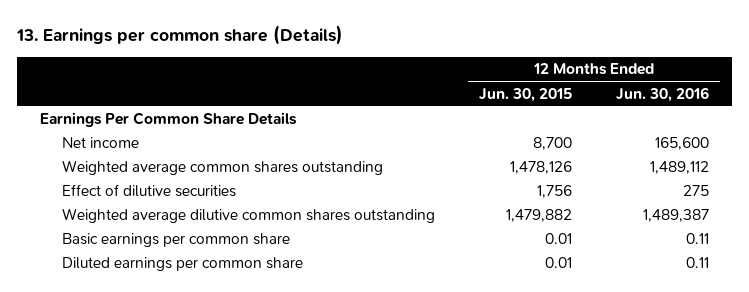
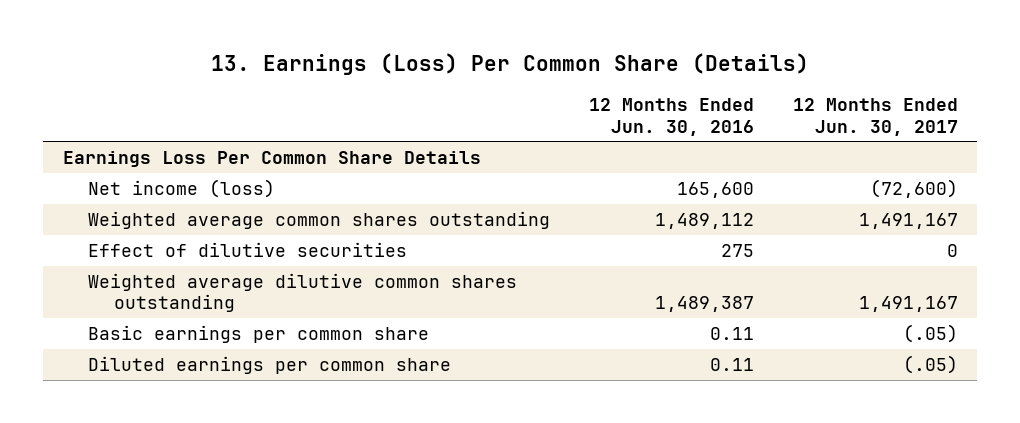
[16,25,344,46] 13. Earnings per common share (Details) -> [211,53,810,76] 13. Earnings (Loss) Per Common Share (Details)
[478,87,572,102] Jun. 30, 2015 -> none
none -> [792,98,958,136] 12 Months Ended Jun. 30, 2017
[39,112,297,128] Earnings Per Common Share Details -> [62,150,481,167] Earnings Loss Per Common Share Details
[61,137,139,149] Net income -> [88,178,276,198] Net income (loss)

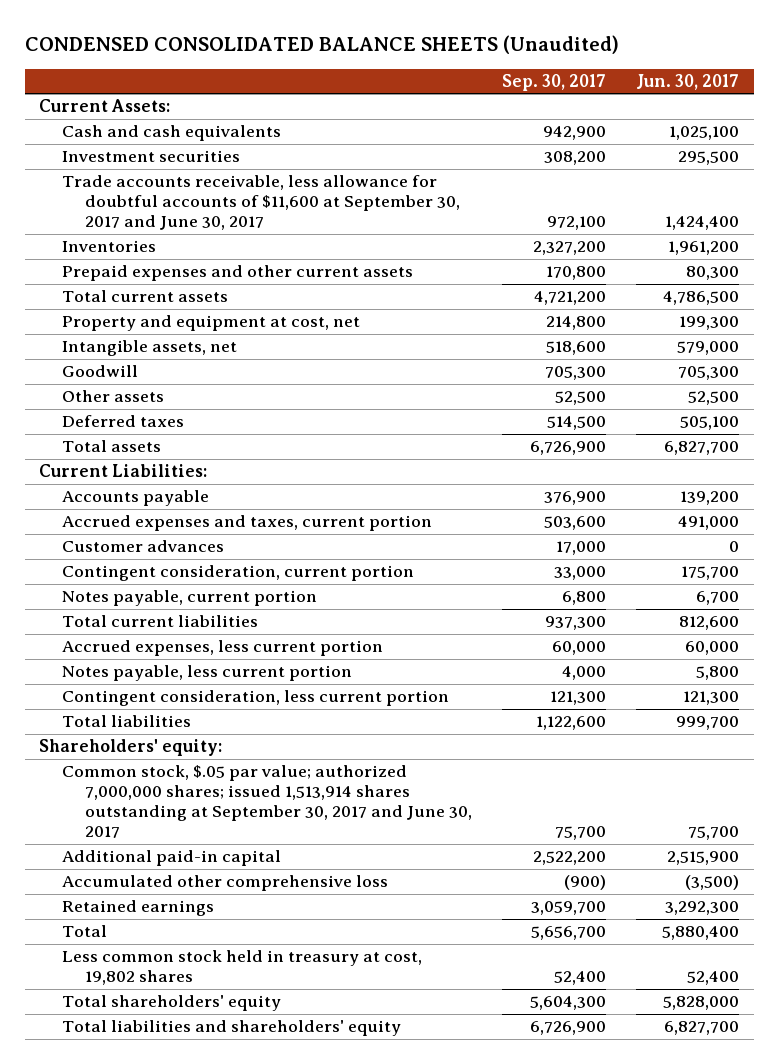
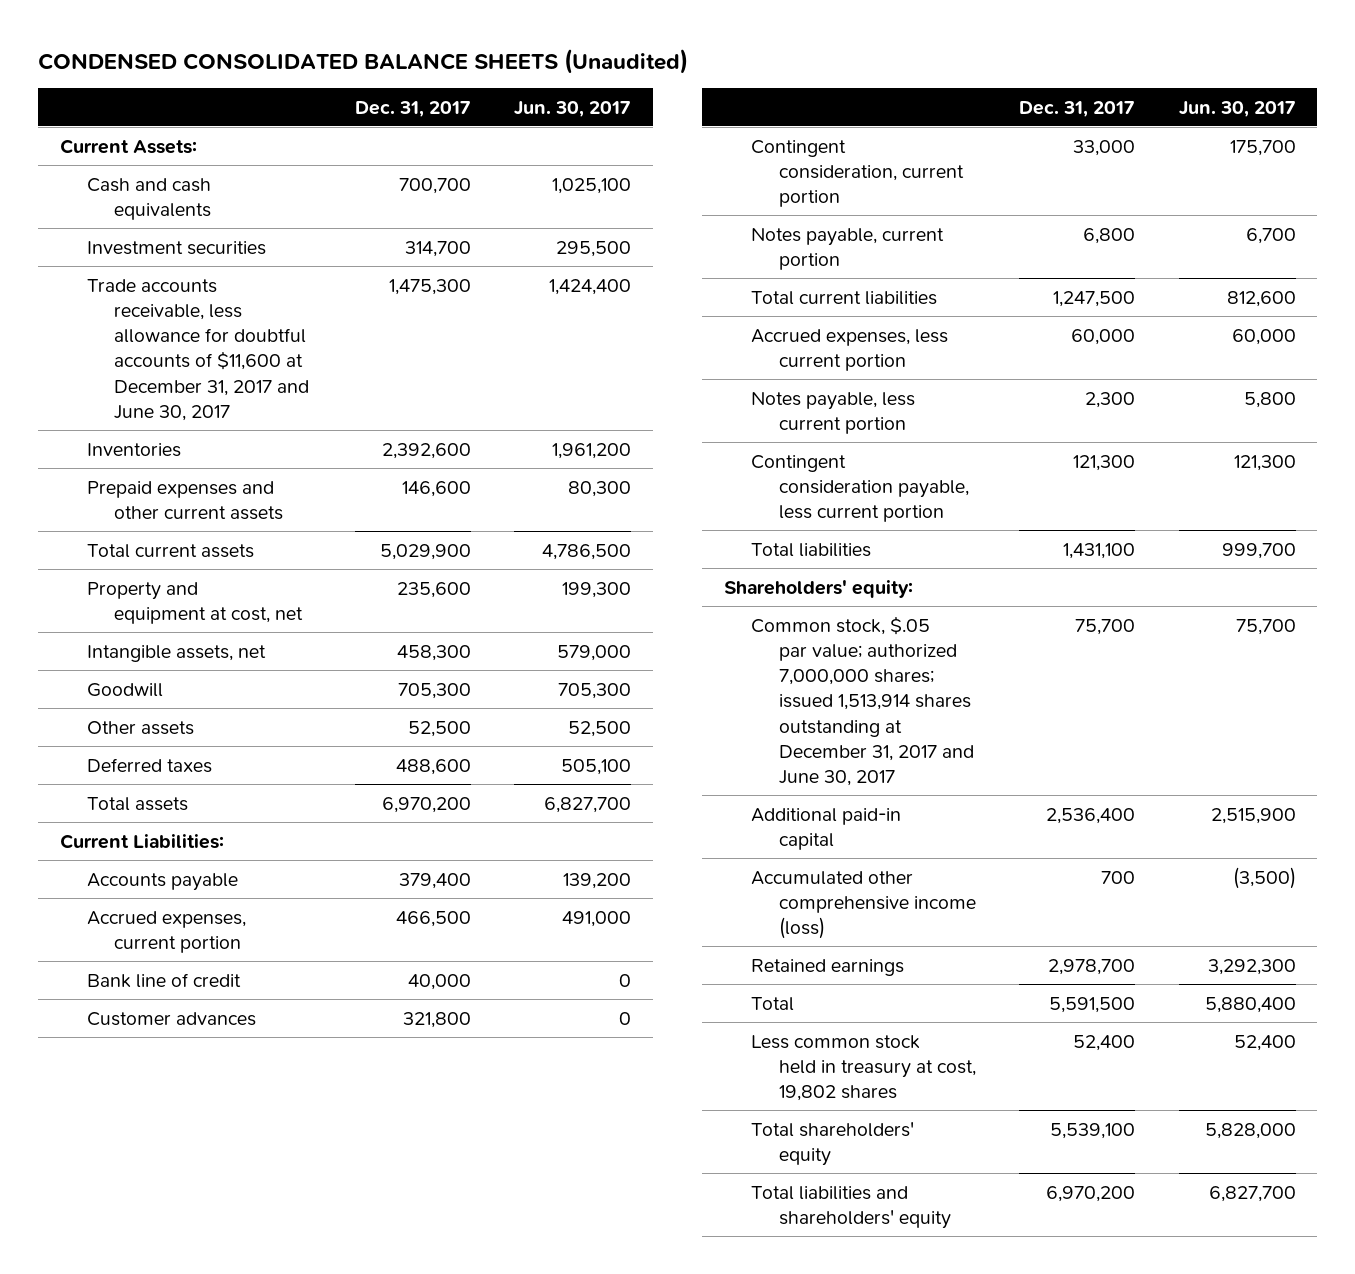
[502,74,607,92] Sep. 30, 2017 -> none
none -> [354,100,471,117] Dec. 31, 2017
[62,175,461,231] Trade accounts receivable, less allowance for doubtful accounts of $11,600 at September 30, 2017 and June 30, 2017 -> [87,278,310,421] Trade accounts receivable, less allowance for doubtful accounts of $11,600 at December 31, 2017 and June 30, 2017
[62,515,433,532] Accrued expenses and taxes, current portion -> [87,910,247,953] Accrued expenses, current portion
none -> [87,972,242,988] Bank line of credit
[62,690,450,707] Contingent consideration, less current portion -> [751,454,969,523] Contingent consideration payable, less current portion
[62,765,473,839] Common stock, $.05 par value; authorized 7,000,000 shares; issued 1,513,914 shares outstanding at September 30, 2017 and June 30, 2017 -> [751,615,974,787] Common stock, $.05 par value; authorized 7,000,000 shares; issued 1,513,914 shares outstanding at December 31, 2017 and June 30, 2017
[62,875,389,892] Accumulated other comprehensive loss -> [751,870,976,940] Accumulated other comprehensive income (loss)

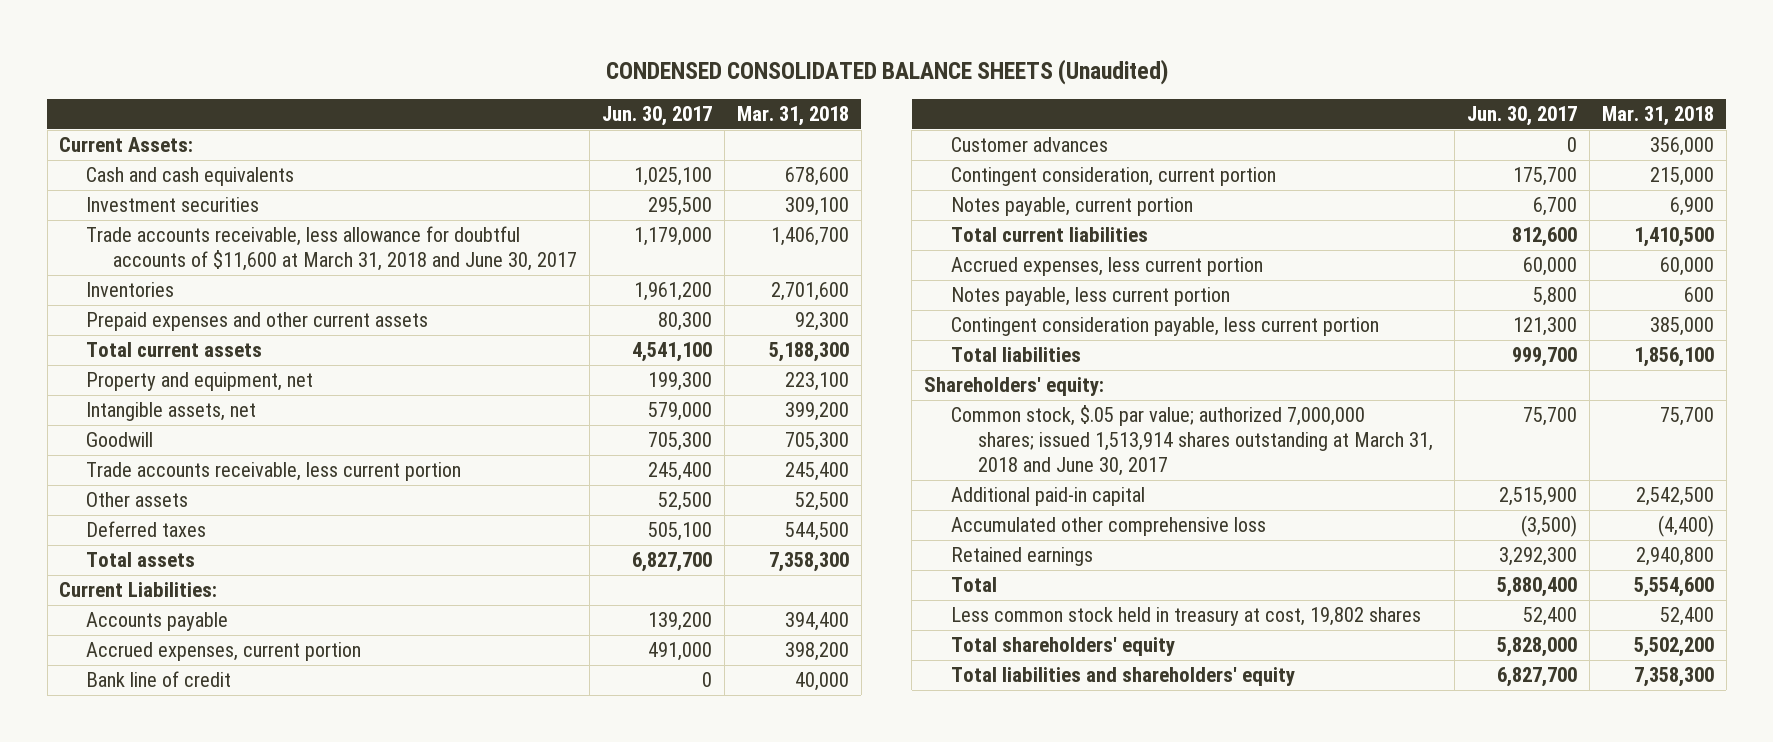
[354,100,471,117] Dec. 31, 2017 -> none
none -> [736,105,849,126] Mar. 31, 2018
[87,278,310,421] Trade accounts receivable, less allowance for doubtful accounts of $11,600 at December 31, 2017 and June 30, 2017 -> [86,226,578,271] Trade accounts receivable, less allowance for doubtful accounts of $11,600 at March 31, 2018 and June 30, 2017
[549,278,632,295] 1,424,400 -> [634,227,713,247] 1,179,000
[542,543,632,560] 4,786,500 -> [632,342,713,363] 4,541,100
[87,581,304,624] Property and equipment at cost, net -> [86,372,314,392] Property and equipment, net
none -> [86,462,462,482] Trade accounts receivable, less current portion
[751,615,974,787] Common stock, $.05 par value; authorized 7,000,000 shares; issued 1,513,914 shares outstanding at December 31, 2017 and June 30, 2017 -> [951,405,1434,476] Common stock, $.05 par value; authorized 7,000,000 shares; issued 1,513,914 shares outstanding at March 31, 2018 and June 30, 2017
[751,870,976,940] Accumulated other comprehensive income (loss) -> [951,517,1267,537] Accumulated other comprehensive loss

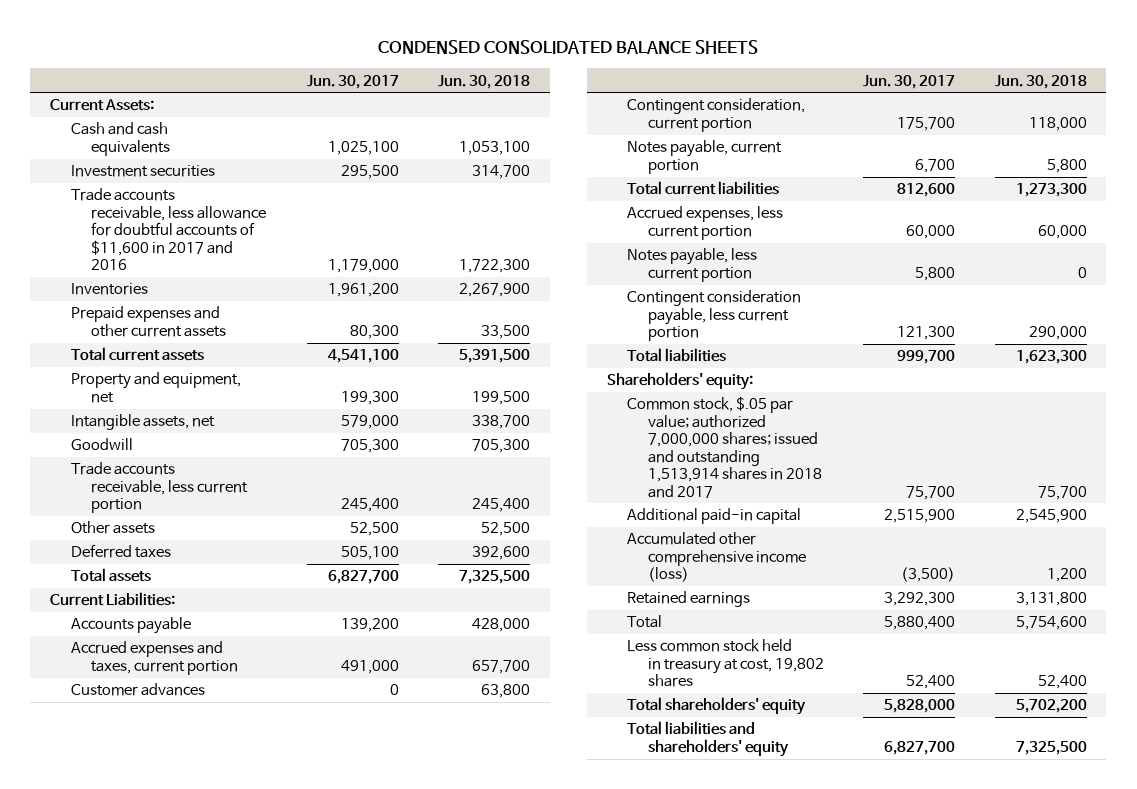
[605,58,1168,85] CONDENSED CONSOLIDATED BALANCE SHEETS (Unaudited) -> [378,40,759,55] CONDENSED CONSOLIDATED BALANCE SHEETS
[736,105,849,126] Mar. 31, 2018 -> none
none -> [438,74,531,89] Jun. 30, 2018
[86,226,578,271] Trade accounts receivable, less allowance for doubtful accounts of $11,600 at March 31, 2018 and June 30, 2017 -> [70,188,267,271] Trade accounts receivable, less allowance for doubtful accounts of $11,600 in 2017 and 2016
[86,671,232,688] Bank line of credit -> none
[86,642,362,662] Accrued expenses, current portion -> [70,641,239,675] Accrued expenses and taxes, current portion
[951,405,1434,476] Common stock, $.05 par value; authorized 7,000,000 shares; issued 1,513,914 shares outstanding at March 31, 2018 and June 30, 2017 -> [627,396,822,498] Common stock, $.05 par value; authorized 7,000,000 shares; issued and outstanding 1,513,914 shares in 2018 and 2017
[951,517,1267,537] Accumulated other comprehensive loss -> [627,532,806,583] Accumulated other comprehensive income (loss)

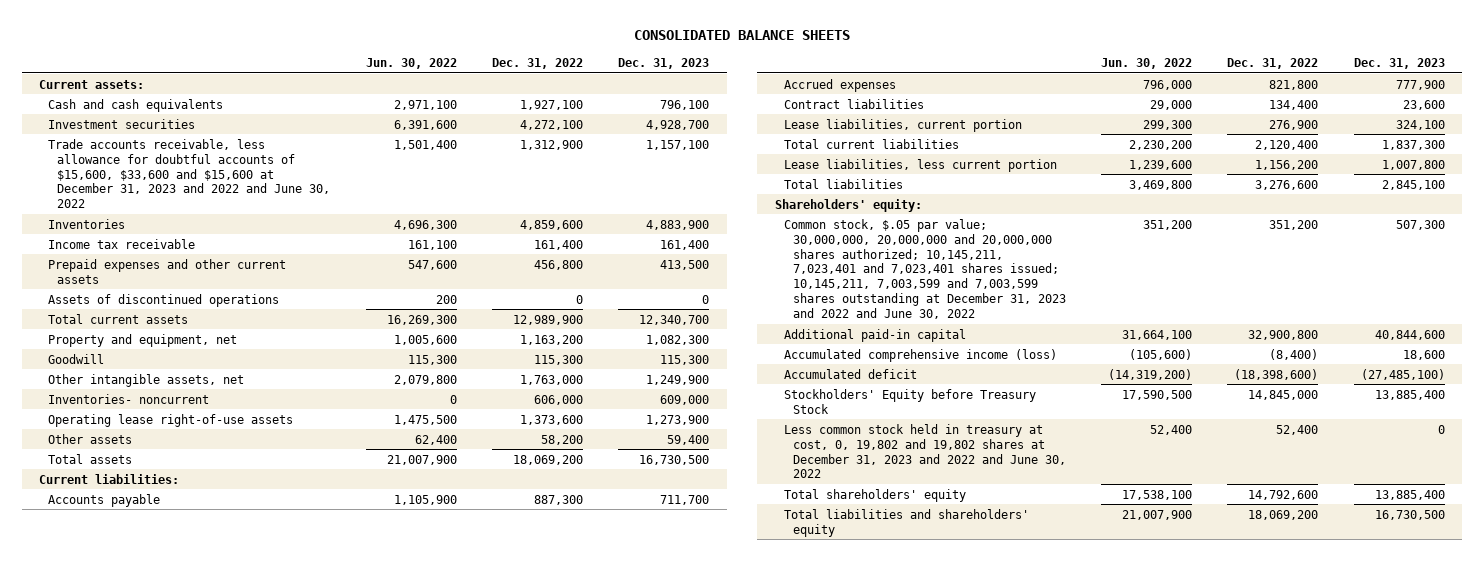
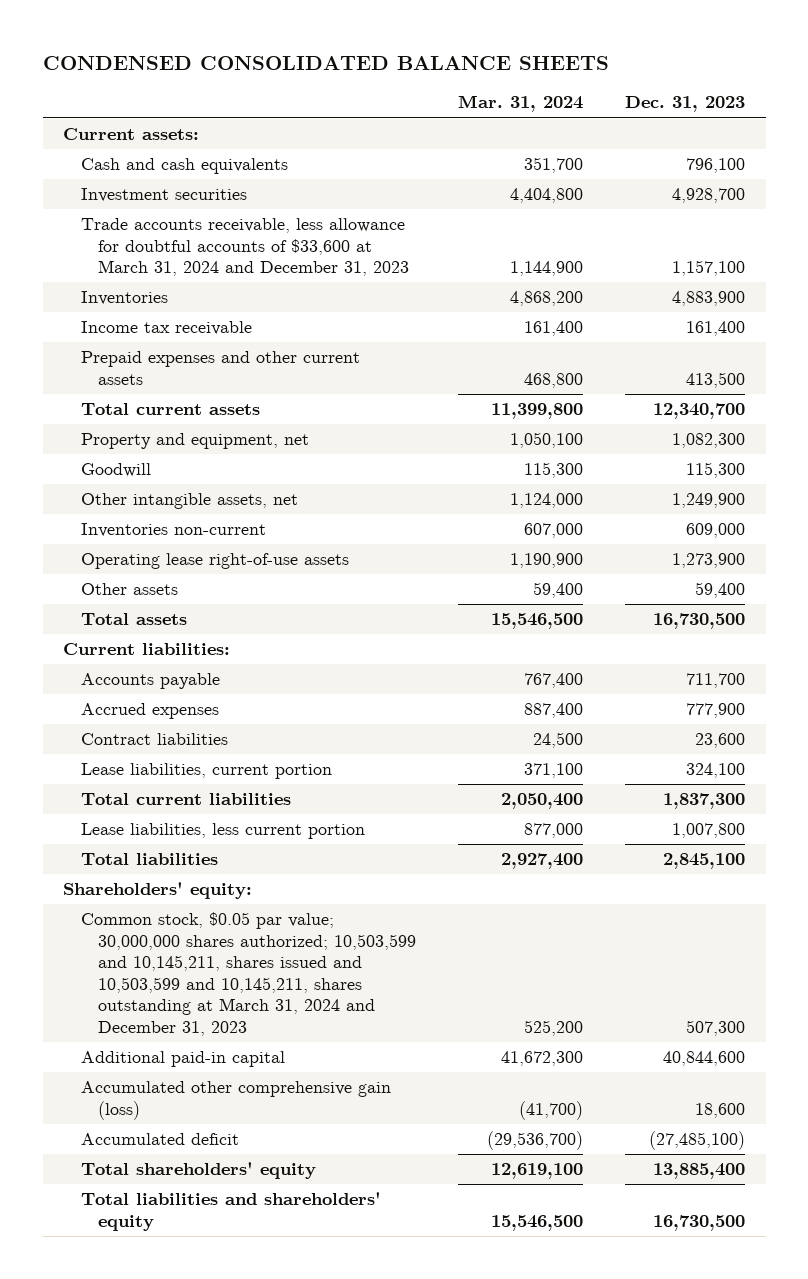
[633,30,850,41] CONSOLIDATED BALANCE SHEETS -> [42,55,609,70] CONDENSED CONSOLIDATED BALANCE SHEETS
[365,58,457,70] Jun. 30, 2022 -> none
[491,58,583,70] Dec. 31, 2022 -> none
none -> [458,95,584,113] Mar. 31, 2024
[48,138,331,209] Trade accounts receivable, less allowance for doubtful accounts of $15,600, $33,600 and $15,600 at December 31, 2023 and 2022 and June 30, 2022 -> [80,218,410,277] Trade accounts receivable, less allowance for doubtful accounts of $33,600 at March 31, 2024 and December 31, 2023
[48,293,280,307] Assets of discontinued operations -> none
[48,393,210,404] Inventories- noncurrent -> [80,523,266,538] Inventories non-current
[783,218,1066,320] Common stock, $.05 par value; 30,000,000, 20,000,000 and 20,000,000 shares authorized; 10,145,211, 7,023,401 and 7,023,401 shares issued; 10,145,211, 7,003,599 and 7,003,599 shares outstanding at December 31, 2023 and 2022 and June 30, 2022 -> [80,912,417,1036] Common stock, $0.05 par value; 30,000,000 shares authorized; 10,503,599 and 10,145,211, shares issued and 10,503,599 and 10,145,211, shares outstanding at March 31, 2024 and December 31, 2023
[783,348,1057,362] Accumulated comprehensive income (loss) -> [80,1081,391,1120] Accumulated other comprehensive gain (loss)
[783,388,1036,414] Stockholders' Equity before Treasury Stock -> none
[783,423,1066,479] Less common stock held in treasury at cost, 0, 19,802 and 19,802 shares at December 31, 2023 and 2022 and June 30, 2022 -> none

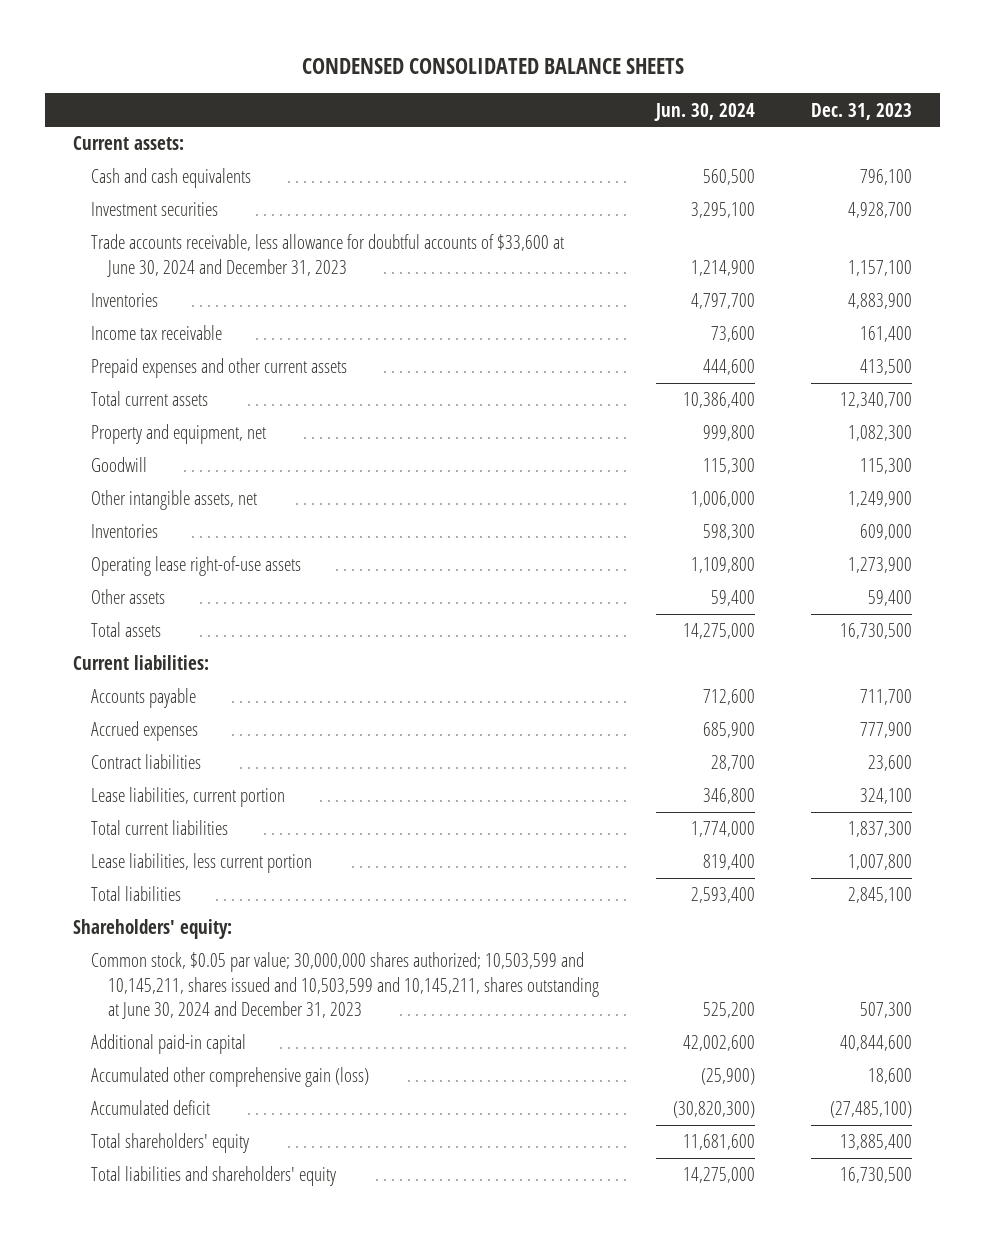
[458,95,584,113] Mar. 31, 2024 -> none
none -> [653,102,755,121] Jun. 30, 2024
[80,218,410,277] Trade accounts receivable, less allowance for doubtful accounts of $33,600 at March 31, 2024 and December 31, 2023 -> [90,234,564,277] Trade accounts receivable, less allowance for doubtful accounts of $33,600 at June 30, 2024 and December 31, 2023
[80,523,266,538] Inventories non-current -> [90,524,158,539] Inventories
[80,912,417,1036] Common stock, $0.05 par value; 30,000,000 shares authorized; 10,503,599 and 10,145,211, shares issued and 10,503,599 and 10,145,211, shares outstanding at March 31, 2024 and December 31, 2023 -> [90,952,599,1020] Common stock, $0.05 par value; 30,000,000 shares authorized; 10,503,599 and 10,145,211, shares issued and 10,503,599 and 10,145,211, shares outstanding at June 30, 2024 and December 31, 2023

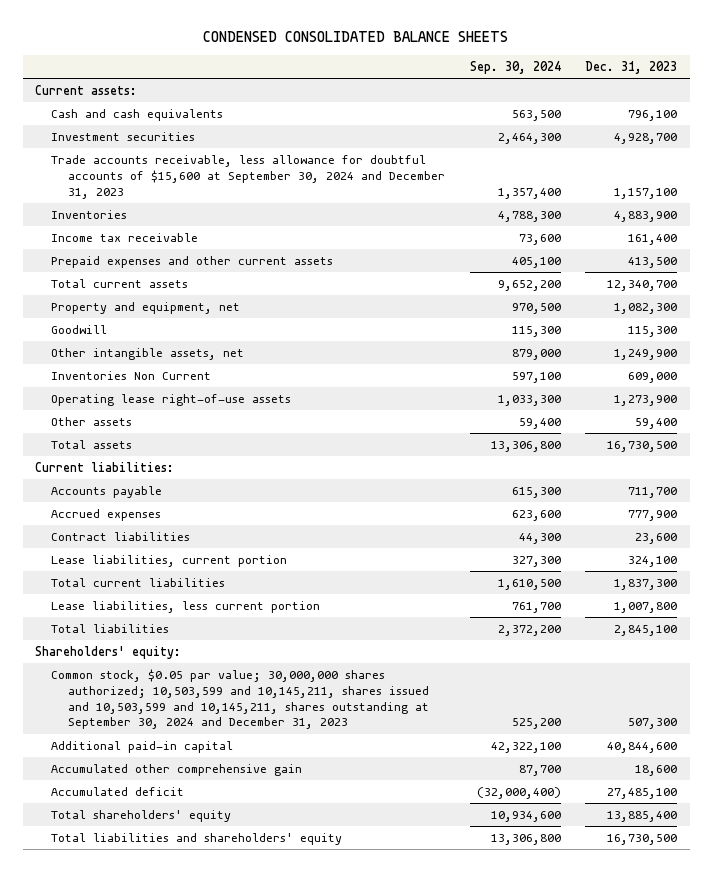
[653,102,755,121] Jun. 30, 2024 -> none
none -> [469,61,561,75] Sep. 30, 2024
[90,234,564,277] Trade accounts receivable, less allowance for doubtful accounts of $33,600 at June 30, 2024 and December 31, 2023 -> [51,154,445,199] Trade accounts receivable, less allowance for doubtful accounts of $15,600 at September 30, 2024 and December 31, 2023
[90,524,158,539] Inventories -> none
none -> [51,370,212,380] Inventories Non Current
[90,952,599,1020] Common stock, $0.05 par value; 30,000,000 shares authorized; 10,503,599 and 10,145,211, shares issued and 10,503,599 and 10,145,211, shares outstanding at June 30, 2024 and December 31, 2023 -> [51,668,429,730] Common stock, $0.05 par value; 30,000,000 shares authorized; 10,503,599 and 10,145,211, shares issued and 10,503,599 and 10,145,211, shares outstanding at September 30, 2024 and December 31, 2023
[90,1067,369,1088] Accumulated other comprehensive gain (loss) -> [51,763,303,776] Accumulated other comprehensive gain
[830,1101,913,1119] (27,485,100) -> [607,787,678,799] 27,485,100

